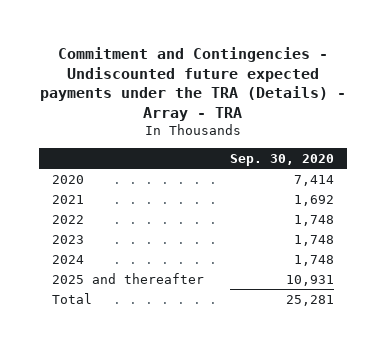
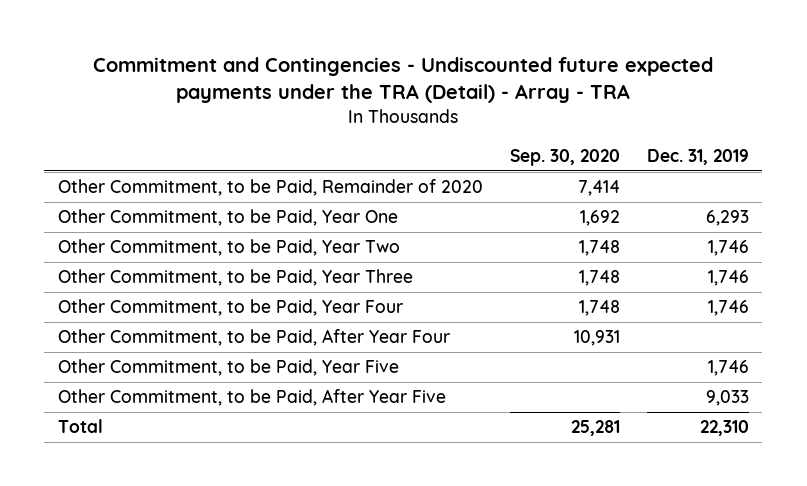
[40,46,347,122] Commitment and Contingencies - Undiscounted future expected payments under the TRA (Details) - Array - TRA -> [93,56,714,104] Commitment and Contingencies - Undiscounted future expected payments under the TRA (Detail) - Array - TRA
none -> [646,148,749,165] Dec. 31, 2019
[52,174,85,184] 2020 -> [57,179,483,197] Other Commitment, to be Paid, Remainder of 2020
[52,194,85,204] 2021 -> [57,209,398,227] Other Commitment, to be Paid, Year One
[52,214,85,224] 2022 -> [57,239,400,257] Other Commitment, to be Paid, Year Two
[52,234,85,244] 2023 -> [57,269,413,287] Other Commitment, to be Paid, Year Three
[52,254,85,264] 2024 -> [57,299,403,317] Other Commitment, to be Paid, Year Four
[52,272,205,284] 2025 and thereafter -> [57,329,450,347] Other Commitment, to be Paid, After Year Four
none -> [57,359,399,377] Other Commitment, to be Paid, Year Five
none -> [57,389,446,407] Other Commitment, to be Paid, After Year Five

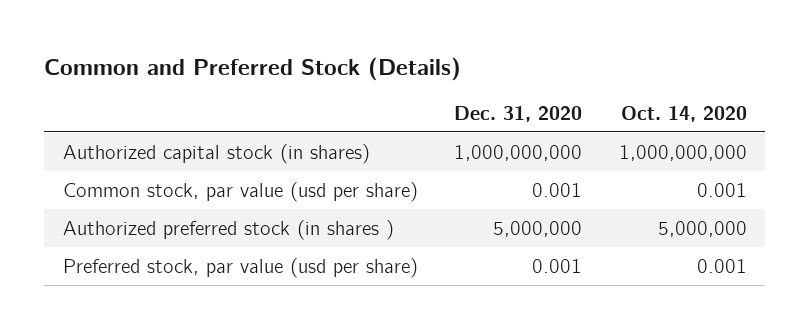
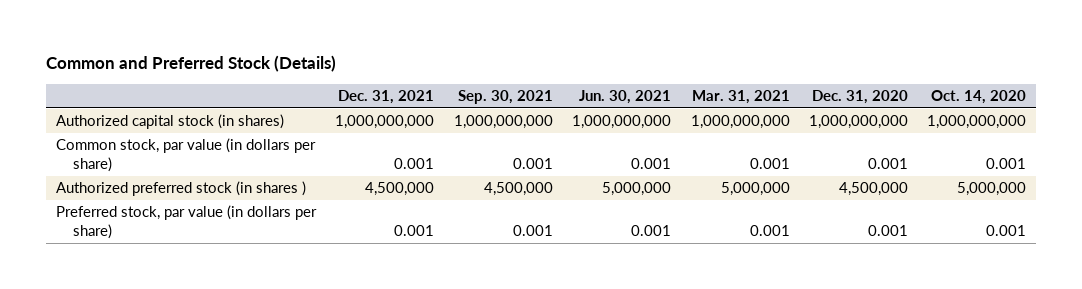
none -> [338,90,435,105] Dec. 31, 2021
none -> [457,90,553,105] Sep. 30, 2021
none -> [579,90,672,105] Jun. 30, 2021
none -> [691,90,790,105] Mar. 31, 2021
[62,181,418,202] Common stock, par value (usd per share) -> [56,138,317,173] Common stock, par value (in dollars per share)
[493,220,583,237] 5,000,000 -> [838,182,908,197] 4,500,000
[62,257,418,278] Preferred stock, par value (usd per share) -> [56,205,318,240] Preferred stock, par value (in dollars per share)

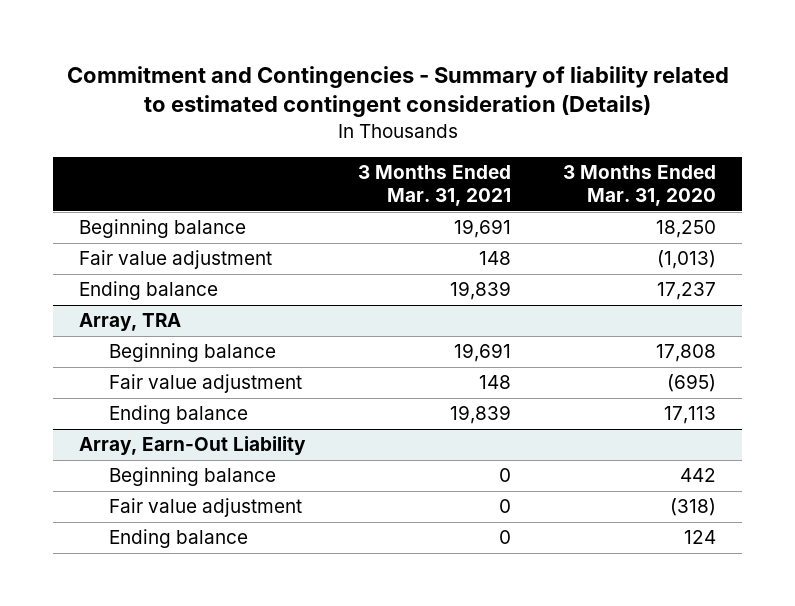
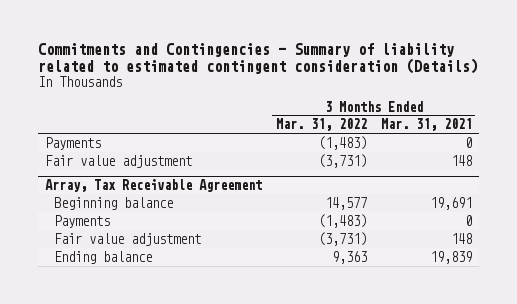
[66,65,729,118] Commitment and Contingencies - Summary of liability related to estimated contingent consideration (Details) -> [38,43,479,75] Commitments and Contingencies - Summary of liability related to estimated contingent consideration (Details)
[562,164,716,207] 3 Months Ended Mar. 31, 2020 -> none
none -> [275,118,367,132] Mar. 31, 2022
[79,219,247,239] Beginning balance -> none
none -> [45,136,102,150] Payments
[79,281,219,301] Ending balance -> none
[79,313,182,332] Array, TRA -> none
none -> [45,179,263,193] Array, Tax Receivable Agreement
none -> [53,214,110,228] Payments
[79,436,307,456] Array, Earn-Out Liability -> none
[109,467,277,487] Beginning balance -> none
[109,498,303,518] Fair value adjustment -> none
[109,529,249,549] Ending balance -> none

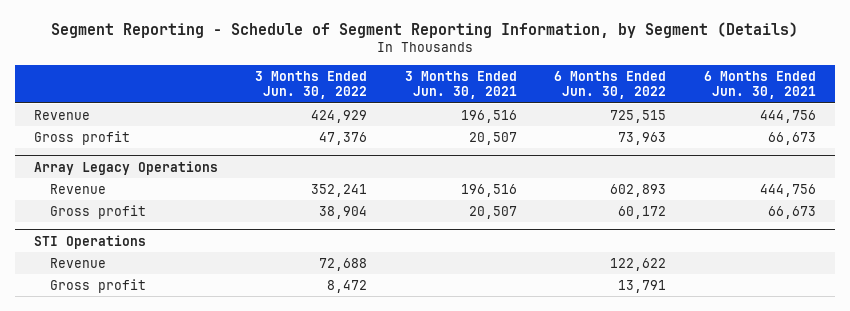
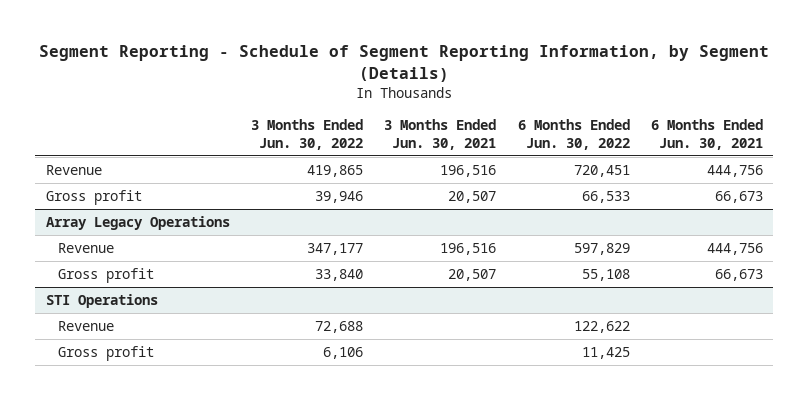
[311,109,368,123] 424,929 -> [307,164,364,177] 419,865
[610,109,667,123] 725,515 -> [573,164,630,177] 720,451
[319,131,368,145] 47,376 -> [315,190,364,203] 39,946
[618,131,667,145] 73,963 -> [581,190,630,203] 66,533
[311,183,368,197] 352,241 -> [307,242,364,255] 347,177
[610,183,667,197] 602,893 -> [573,242,630,255] 597,829
[319,205,368,219] 38,904 -> [315,268,364,281] 33,840
[618,205,667,219] 60,172 -> [581,268,630,281] 55,108
[327,279,368,293] 8,472 -> [323,346,364,359] 6,106
[618,279,667,293] 13,791 -> [581,346,630,359] 11,425

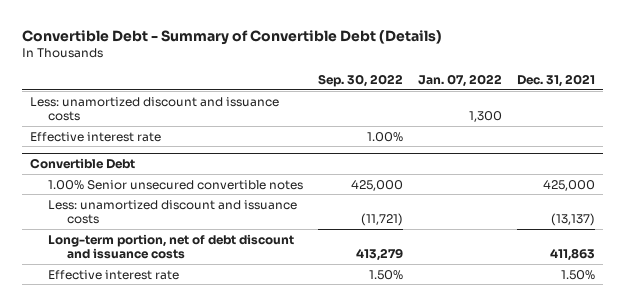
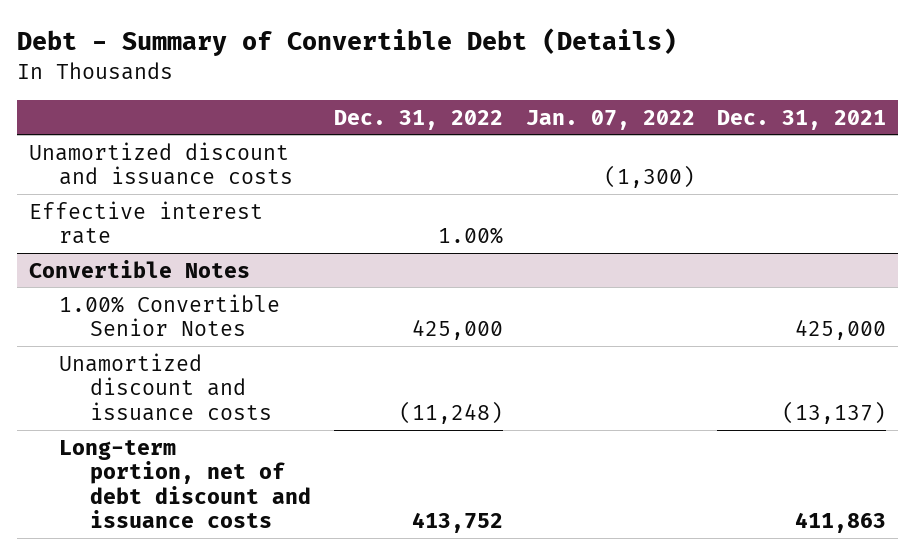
[22,29,443,45] Convertible Debt - Summary of Convertible Debt (Details) -> [17,28,678,57] Debt - Summary of Convertible Debt (Details)
[318,73,404,87] Sep. 30, 2022 -> none
none -> [333,109,503,130] Dec. 31, 2022
[29,96,279,122] Less: unamortized discount and issuance costs -> [28,141,294,186] Unamortized discount and issuance costs
[469,111,503,123] 1,300 -> [603,165,695,189] (1,300)
[29,157,135,169] Convertible Debt -> [28,259,250,278] Convertible Notes
[48,179,304,190] 1.00% Senior unsecured convertible notes -> [59,293,281,337] 1.00% Convertible Senior Notes
[48,199,298,225] Less: unamortized discount and issuance costs -> [59,352,272,421] Unamortized discount and issuance costs
[48,269,180,280] Effective interest rate -> none

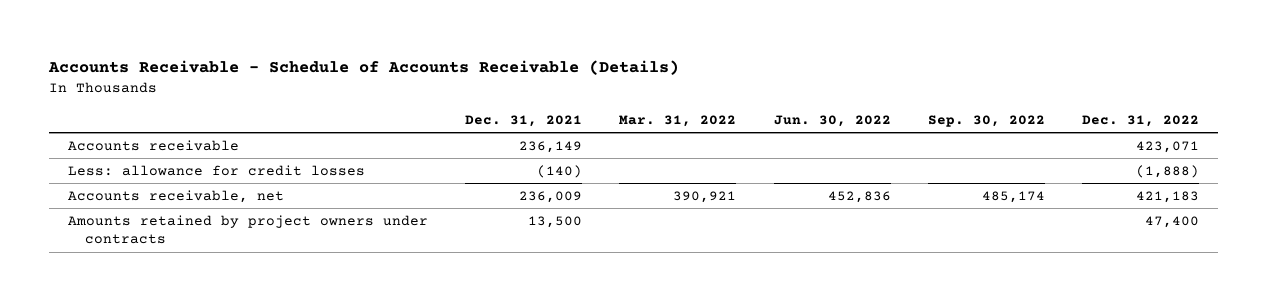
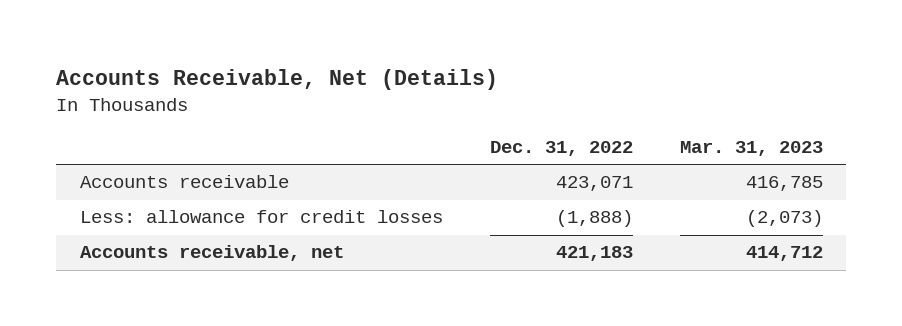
[48,60,680,76] Accounts Receivable - Schedule of Accounts Receivable (Details) -> [56,69,499,91] Accounts Receivable, Net (Details)
[465,114,583,127] Dec. 31, 2021 -> none
[619,114,737,127] Mar. 31, 2022 -> none
[773,114,891,127] Jun. 30, 2022 -> none
[927,114,1045,127] Sep. 30, 2022 -> none
none -> [679,141,823,157] Mar. 31, 2023
[67,214,428,245] Amounts retained by project owners under contracts -> none

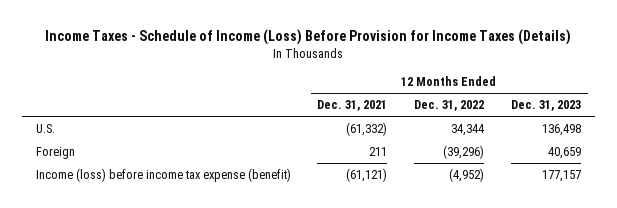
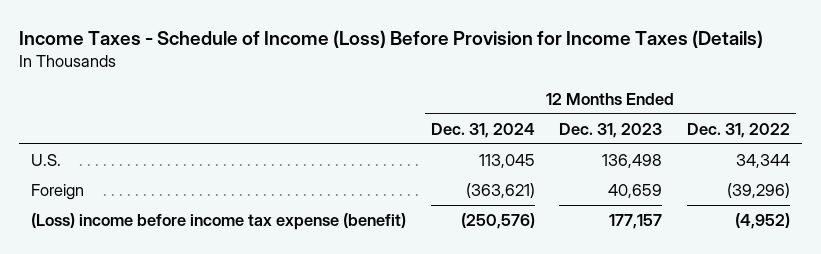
[317,100,388,112] Dec. 31, 2021 -> none
none -> [430,122,535,138] Dec. 31, 2024
[35,167,291,182] Income (loss) before income tax expense (benefit) -> [31,213,407,231] (Loss) income before income tax expense (benefit)

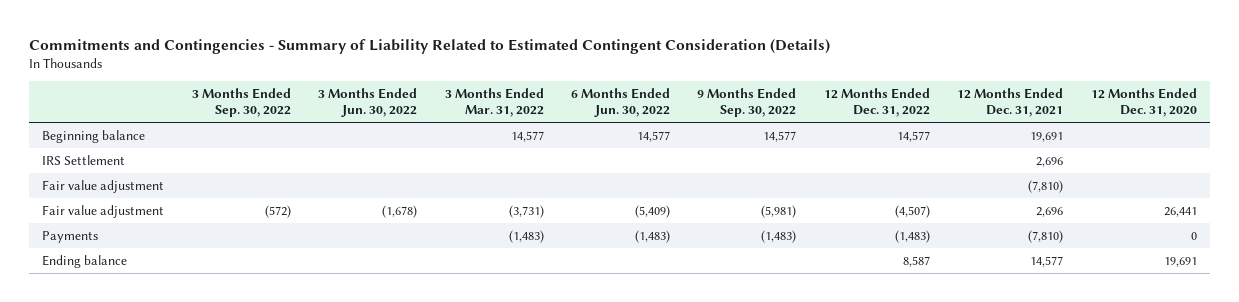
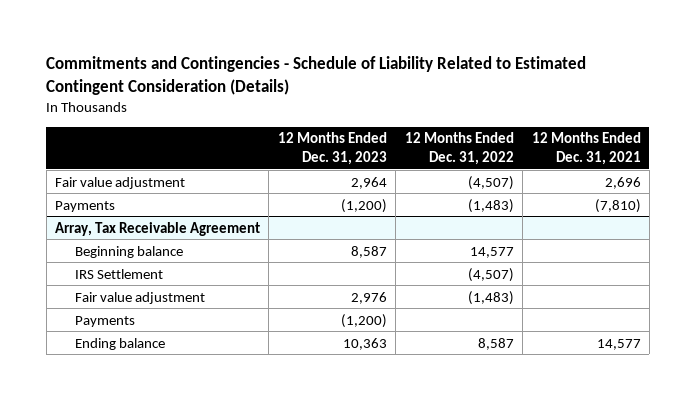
[28,38,830,54] Commitments and Contingencies - Summary of Liability Related to Estimated Contingent Consideration (Details) -> [46,56,587,96] Commitments and Contingencies - Schedule of Liability Related to Estimated Contingent Consideration (Details)
[191,88,291,118] 3 Months Ended Sep. 30, 2022 -> none
[318,88,418,118] 3 Months Ended Jun. 30, 2022 -> none
[444,88,544,118] 3 Months Ended Mar. 31, 2022 -> none
[571,88,671,118] 6 Months Ended Jun. 30, 2022 -> none
[697,88,797,118] 9 Months Ended Sep. 30, 2022 -> none
[1090,88,1197,118] 12 Months Ended Dec. 31, 2020 -> none
none -> [277,132,387,165] 12 Months Ended Dec. 31, 2023
[42,129,146,143] Beginning balance -> none
[42,154,126,165] IRS Settlement -> none
[42,179,165,193] Fair value adjustment -> none
none -> [55,221,261,236] Array, Tax Receivable Agreement
none -> [74,245,183,258] Beginning balance
none -> [74,268,163,279] IRS Settlement
none -> [74,291,205,304] Fair value adjustment
none -> [74,315,135,327] Payments

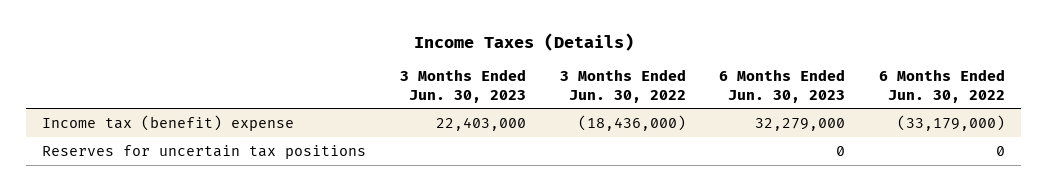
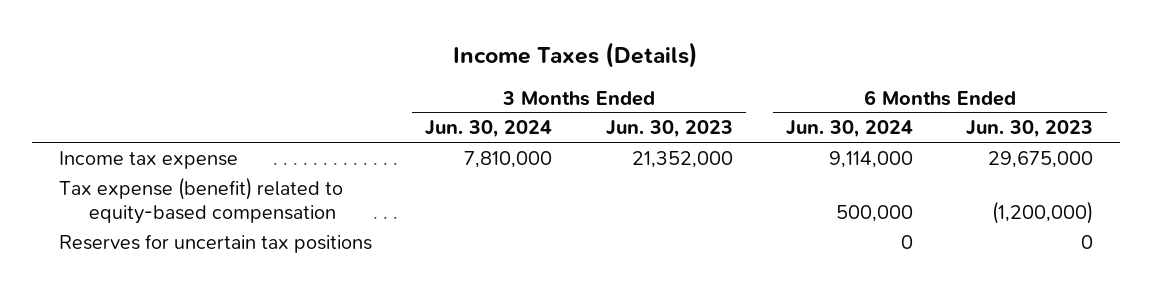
[559,69,686,103] 3 Months Ended Jun. 30, 2022 -> none
[878,69,1005,103] 6 Months Ended Jun. 30, 2022 -> none
none -> [425,120,553,139] Jun. 30, 2024
none -> [785,120,913,139] Jun. 30, 2024
[42,114,295,131] Income tax (benefit) expense -> [58,150,238,169] Income tax expense
[436,116,527,131] 22,403,000 -> [631,150,733,168] 21,352,000
[755,117,846,131] 32,279,000 -> [988,150,1094,168] 29,675,000
none -> [58,176,343,224] Tax expense (benefit) related to equity-based compensation

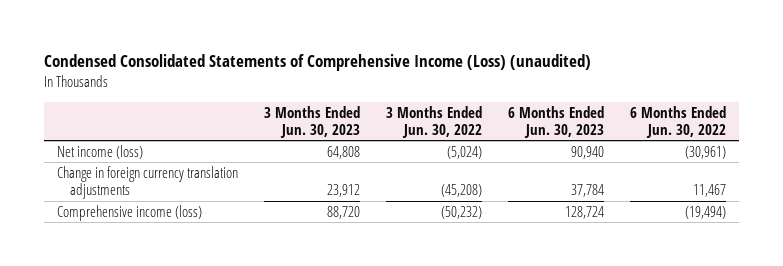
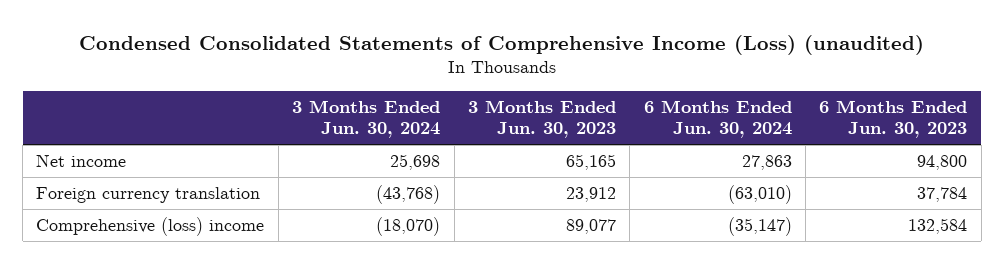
[386,105,483,138] 3 Months Ended Jun. 30, 2022 -> none
[630,105,727,138] 6 Months Ended Jun. 30, 2022 -> none
none -> [292,99,441,139] 3 Months Ended Jun. 30, 2024
none -> [643,99,792,139] 6 Months Ended Jun. 30, 2024
[56,144,143,159] Net income (loss) -> [36,154,127,168] Net income
[326,145,360,159] 64,808 -> [565,154,616,171] 65,165
[571,145,605,159] 90,940 -> [917,155,968,171] 94,800
[56,165,238,200] Change in foreign currency translation adjustments -> [36,187,261,204] Foreign currency translation
[56,204,202,221] Comprehensive income (loss) -> [36,217,265,237] Comprehensive (loss) income
[326,205,360,219] 88,720 -> [565,219,616,235] 89,077
[565,205,605,219] 128,724 -> [908,218,968,235] 132,584

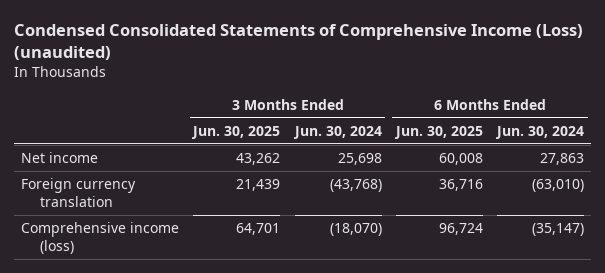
[467,99,616,139] 3 Months Ended Jun. 30, 2023 -> none
[819,99,968,139] 6 Months Ended Jun. 30, 2023 -> none
none -> [191,125,281,139] Jun. 30, 2025
none -> [393,125,483,139] Jun. 30, 2025
[36,217,265,237] Comprehensive (loss) income -> [21,222,180,254] Comprehensive income (loss)

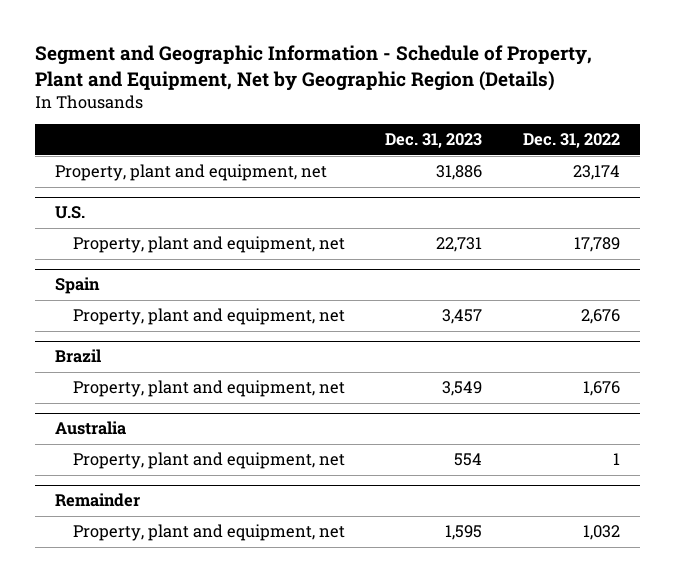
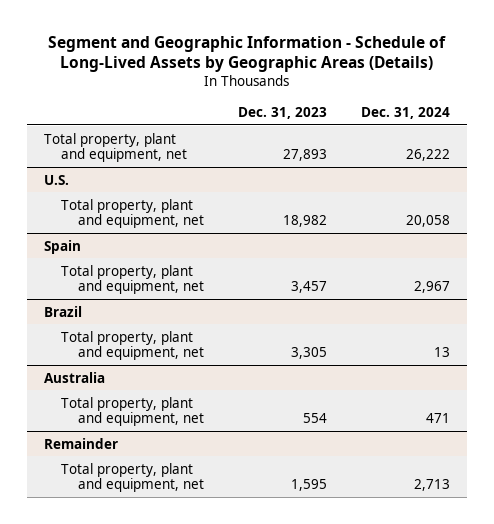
[34,45,592,91] Segment and Geographic Information - Schedule of Property, Plant and Equipment, Net by Geographic Region (Details) -> [47,35,446,73] Segment and Geographic Information - Schedule of Long-Lived Assets by Geographic Areas (Details)
[522,133,620,149] Dec. 31, 2022 -> none
none -> [360,107,450,120] Dec. 31, 2024
[54,164,327,182] Property, plant and equipment, net -> [44,132,187,163] Total property, plant and equipment, net
[436,165,483,181] 31,886 -> [282,149,327,162] 27,893
[73,236,346,254] Property, plant and equipment, net -> [60,198,204,229] Total property, plant and equipment, net
[436,237,483,253] 22,731 -> [282,215,327,228] 18,982
[73,308,346,326] Property, plant and equipment, net -> [60,264,204,295] Total property, plant and equipment, net
[73,380,346,398] Property, plant and equipment, net -> [60,330,204,361] Total property, plant and equipment, net
[442,381,483,397] 3,549 -> [290,347,327,360] 3,305
[73,452,346,470] Property, plant and equipment, net -> [60,396,204,427] Total property, plant and equipment, net
[73,524,346,542] Property, plant and equipment, net -> [60,462,204,493] Total property, plant and equipment, net

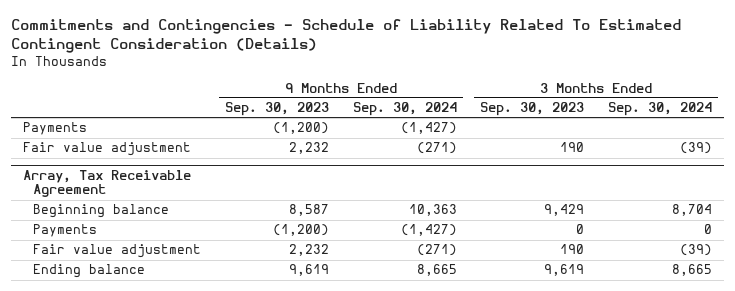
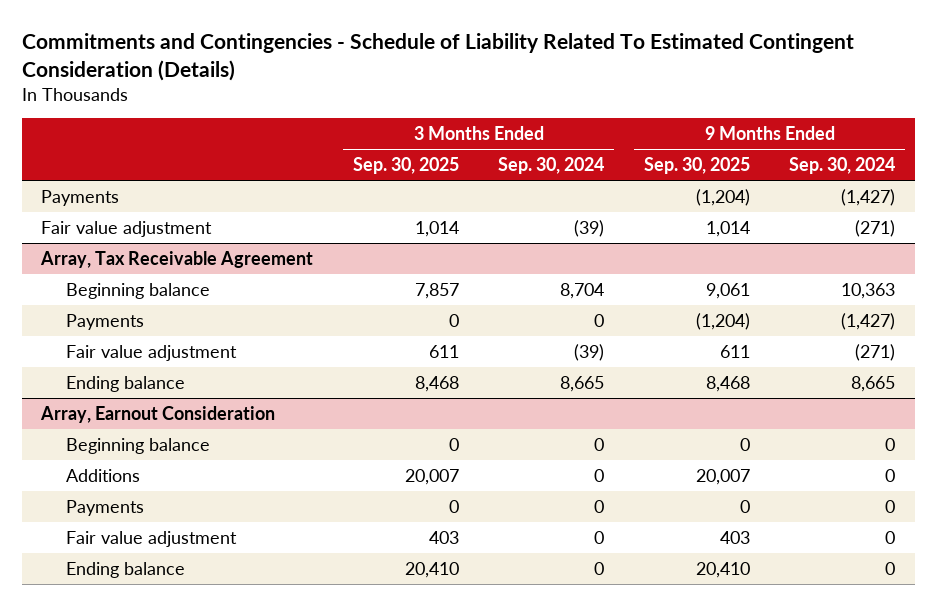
[224,102,329,117] Sep. 30, 2023 -> none
[480,102,585,117] Sep. 30, 2023 -> none
none -> [352,157,459,175] Sep. 30, 2025
none -> [643,157,750,175] Sep. 30, 2025
none -> [40,405,276,423] Array, Earnout Consideration
none -> [65,437,210,454] Beginning balance
none -> [65,468,140,482] Additions
none -> [65,499,144,516] Payments
none -> [65,530,237,547] Fair value adjustment
none -> [65,561,185,578] Ending balance

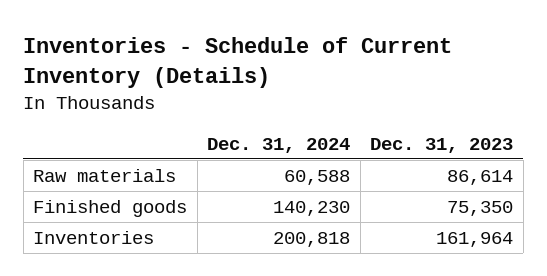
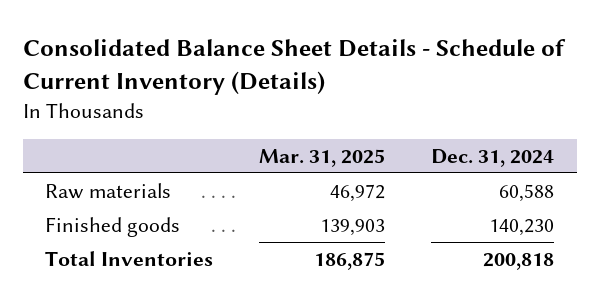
[23,37,453,88] Inventories - Schedule of Current Inventory (Details) -> [22,38,566,95] Consolidated Balance Sheet Details - Schedule of Current Inventory (Details)
[370,137,514,153] Dec. 31, 2023 -> none
none -> [259,148,386,167] Mar. 31, 2025
[33,230,155,244] Inventories -> [45,250,214,266] Total Inventories

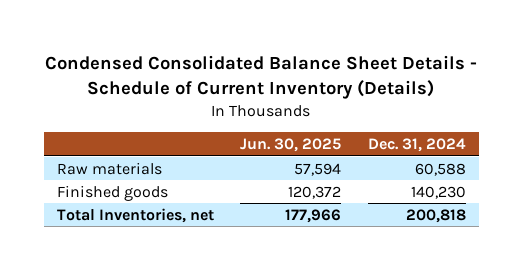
[22,38,566,95] Consolidated Balance Sheet Details - Schedule of Current Inventory (Details) -> [45,55,478,100] Condensed Consolidated Balance Sheet Details - Schedule of Current Inventory (Details)
[259,148,386,167] Mar. 31, 2025 -> none
none -> [240,138,342,153] Jun. 30, 2025
[45,250,214,266] Total Inventories -> [57,207,215,223] Total Inventories, net

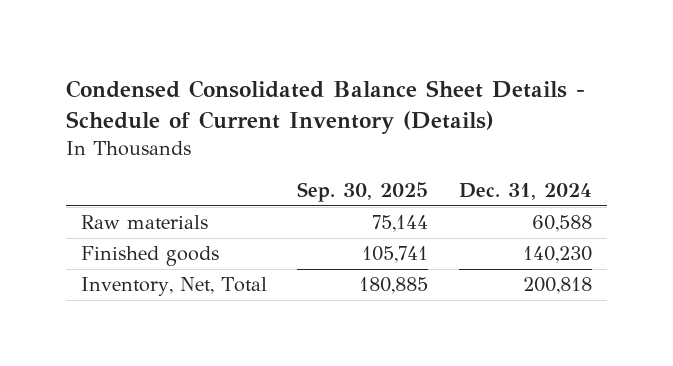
[240,138,342,153] Jun. 30, 2025 -> none
none -> [297,182,429,203] Sep. 30, 2025
[57,207,215,223] Total Inventories, net -> [80,277,267,297] Inventory, Net, Total

